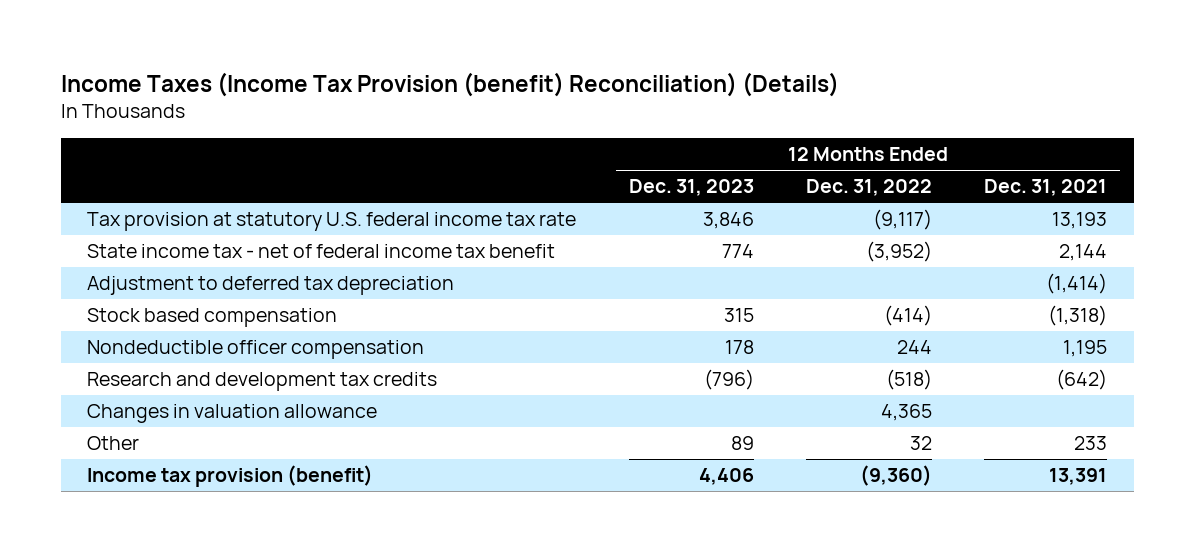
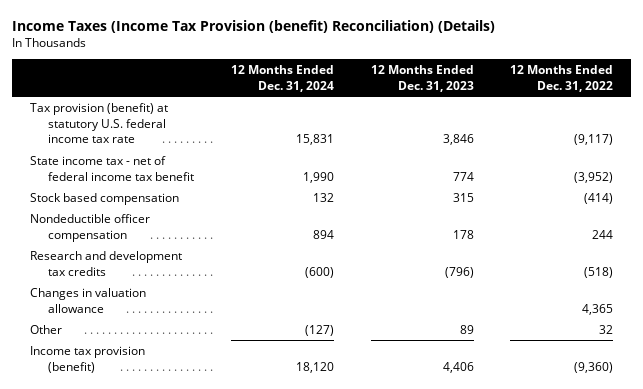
[984,179,1108,197] Dec. 31, 2021 -> none
none -> [230,65,334,93] 12 Months Ended Dec. 31, 2024
[87,212,577,232] Tax provision at statutory U.S. federal income tax rate -> [30,102,169,144] Tax provision (benefit) at statutory U.S. federal income tax rate
[87,276,455,296] Adjustment to deferred tax depreciation -> none

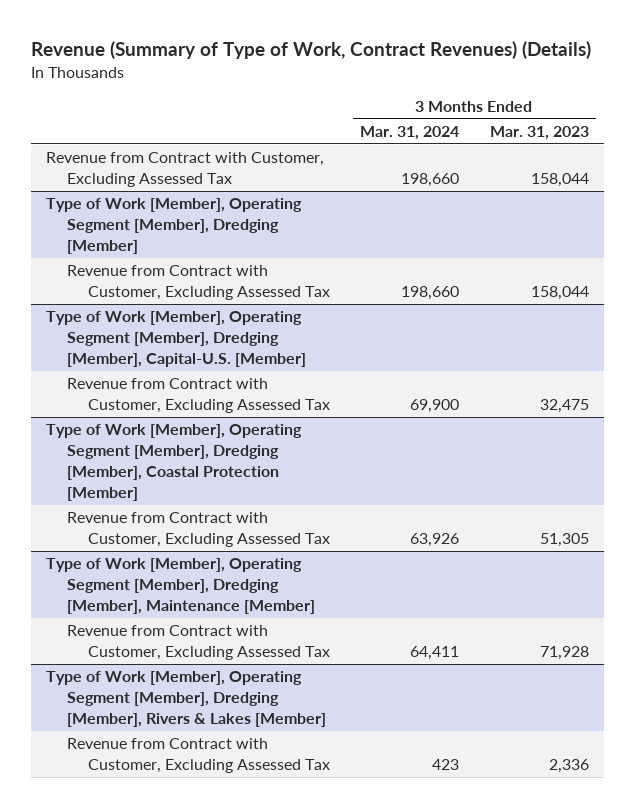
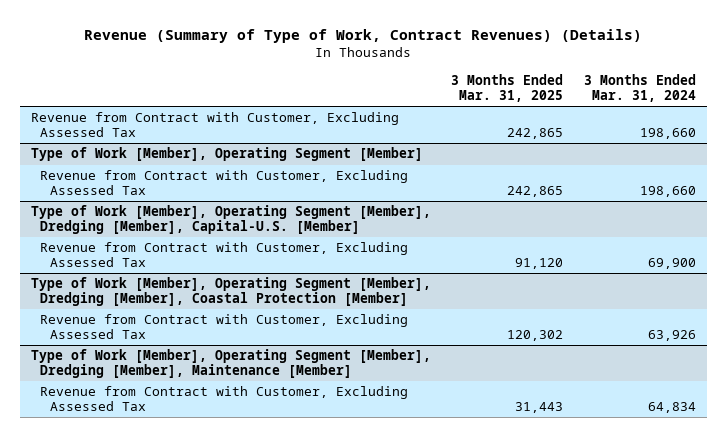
[489,126,589,141] Mar. 31, 2023 -> none
none -> [451,74,564,103] 3 Months Ended Mar. 31, 2025
[45,198,302,254] Type of Work [Member], Operating Segment [Member], Dredging [Member] -> [30,147,423,162] Type of Work [Member], Operating Segment [Member]
[45,671,326,727] Type of Work [Member], Operating Segment [Member], Dredging [Member], Rivers & Lakes [Member] -> none
[66,738,330,774] Revenue from Contract with Customer, Excluding Assessed Tax -> none
[410,646,460,661] 64,411 -> [648,402,697,414] 64,834

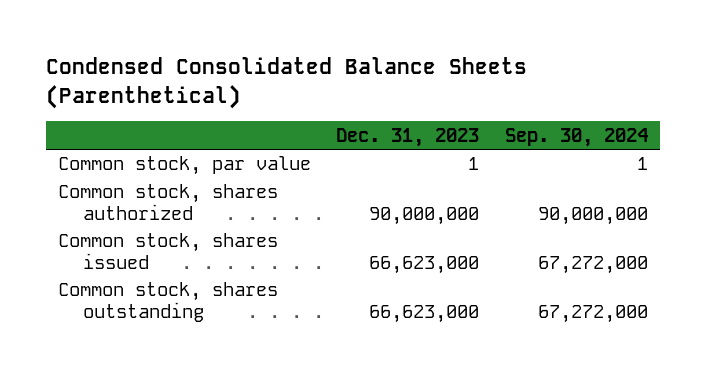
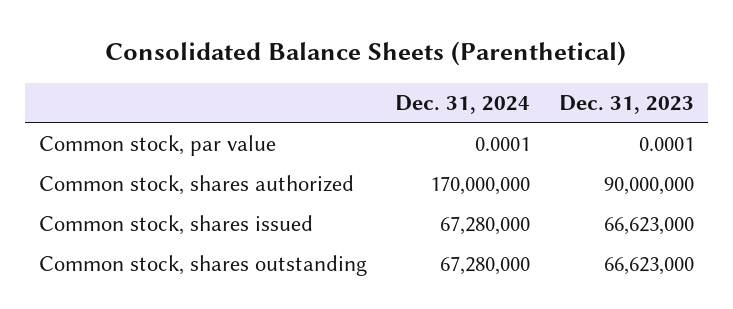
[45,57,527,109] Condensed Consolidated Balance Sheets (Parenthetical) -> [105,41,627,67] Consolidated Balance Sheets (Parenthetical)
[504,127,648,147] Sep. 30, 2024 -> none
none -> [395,95,531,115] Dec. 31, 2024
[468,157,480,171] 1 -> [638,137,694,152] 0.0001

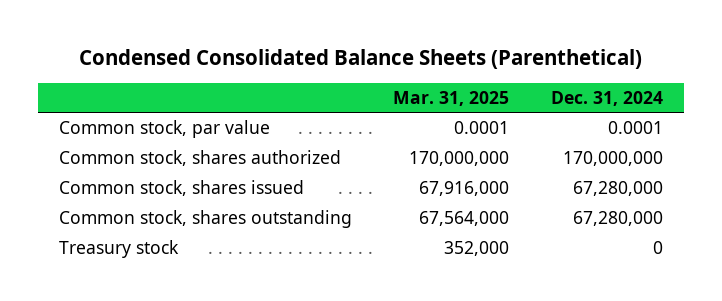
[105,41,627,67] Consolidated Balance Sheets (Parenthetical) -> [78,49,642,70] Condensed Consolidated Balance Sheets (Parenthetical)
[558,95,694,115] Dec. 31, 2023 -> none
none -> [393,90,510,106] Mar. 31, 2025
none -> [58,240,179,259] Treasury stock

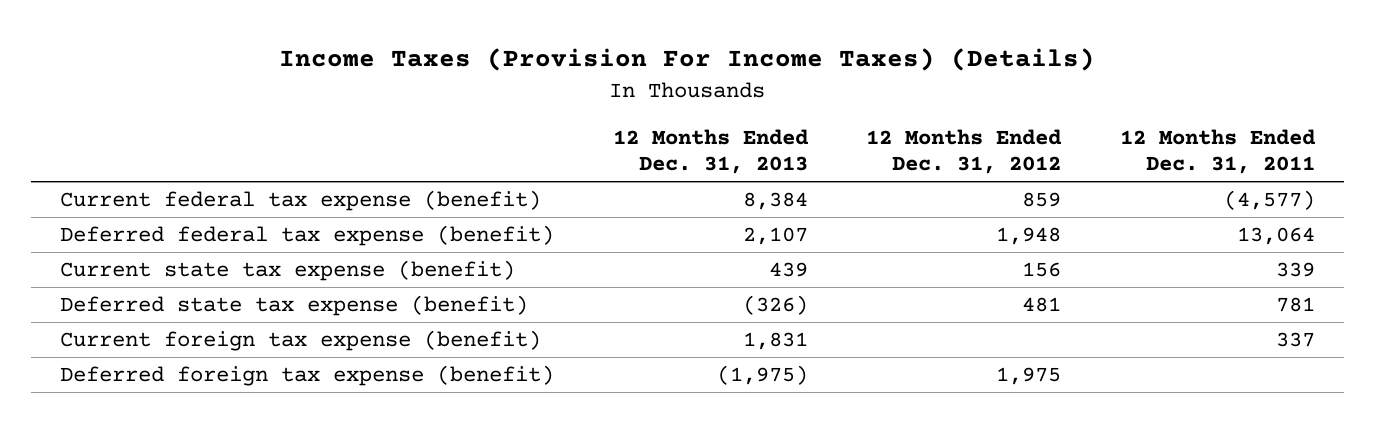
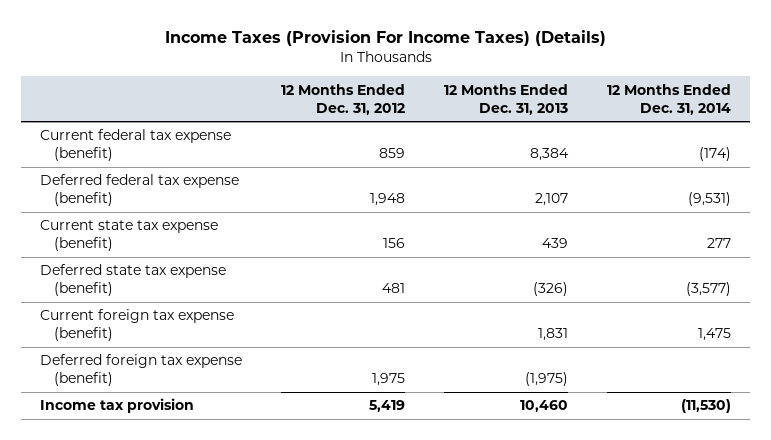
[1119,128,1316,175] 12 Months Ended Dec. 31, 2011 -> none
none -> [606,83,731,115] 12 Months Ended Dec. 31, 2014
none -> [40,398,195,414] Income tax provision

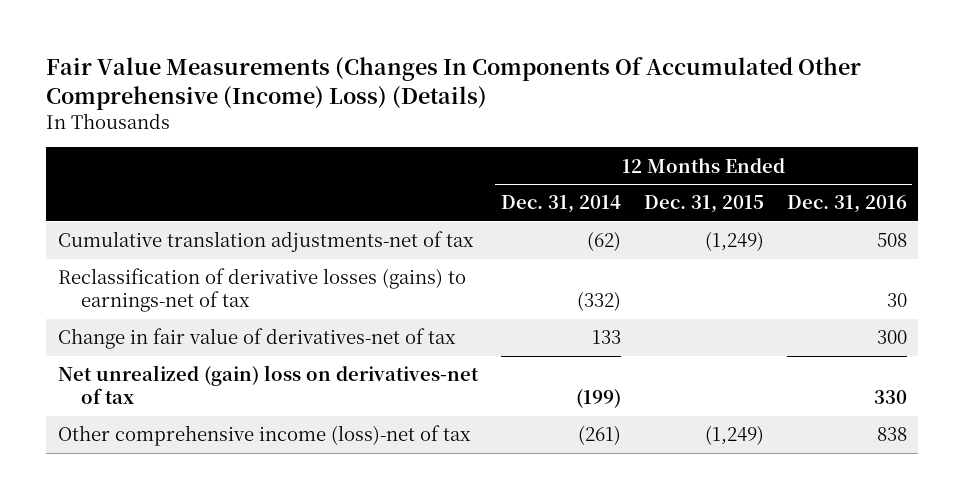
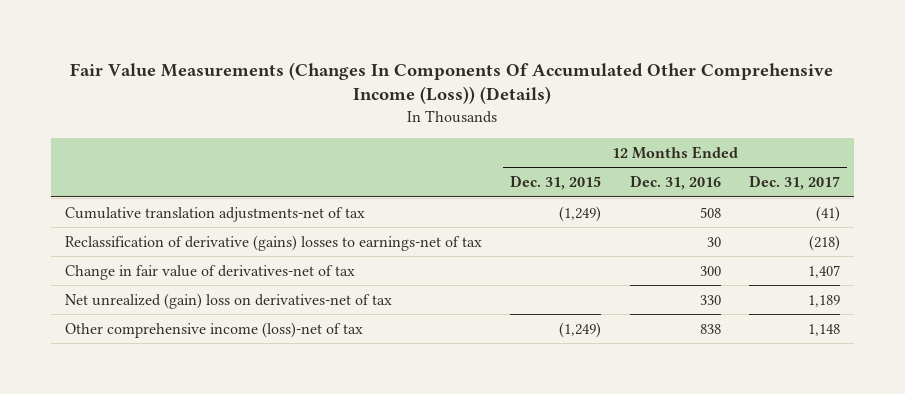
[46,56,862,110] Fair Value Measurements (Changes In Components Of Accumulated Other Comprehensive (Income) Loss) (Details) -> [70,61,834,105] Fair Value Measurements (Changes In Components Of Accumulated Other Comprehensive Income (Loss)) (Details)
[500,195,621,214] Dec. 31, 2014 -> none
none -> [749,175,841,191] Dec. 31, 2017
[57,268,466,313] Reclassification of derivative losses (gains) to earnings-net of tax -> [64,234,482,251] Reclassification of derivative (gains) losses to earnings-net of tax

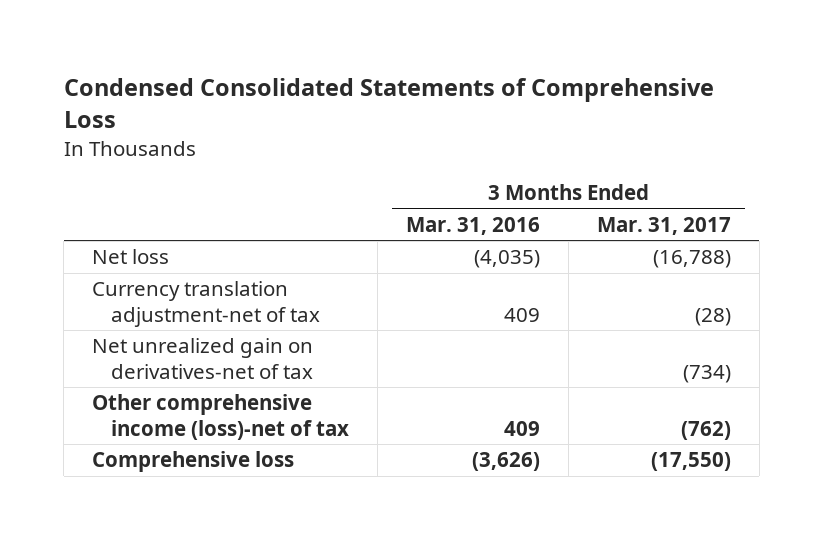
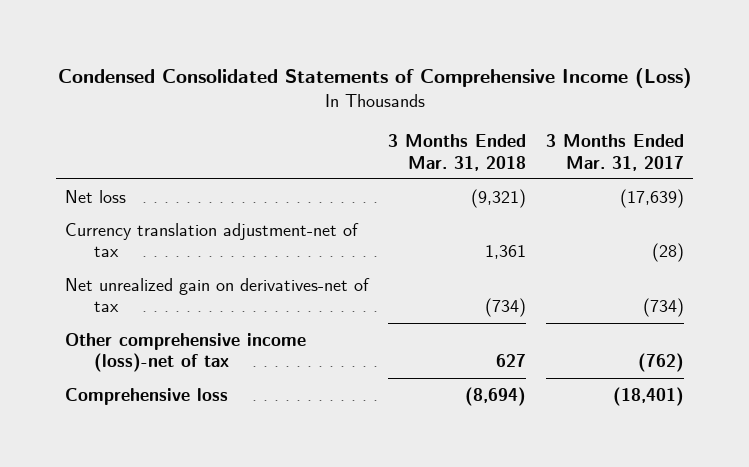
[63,77,714,128] Condensed Consolidated Statements of Comprehensive Loss -> [57,67,692,88] Condensed Consolidated Statements of Comprehensive Income (Loss)
[406,216,541,235] Mar. 31, 2016 -> none
none -> [388,133,527,171] 3 Months Ended Mar. 31, 2018
[653,250,732,269] (16,788) -> [619,188,684,208] (17,639)
[651,452,732,472] (17,550) -> [612,386,684,406] (18,401)

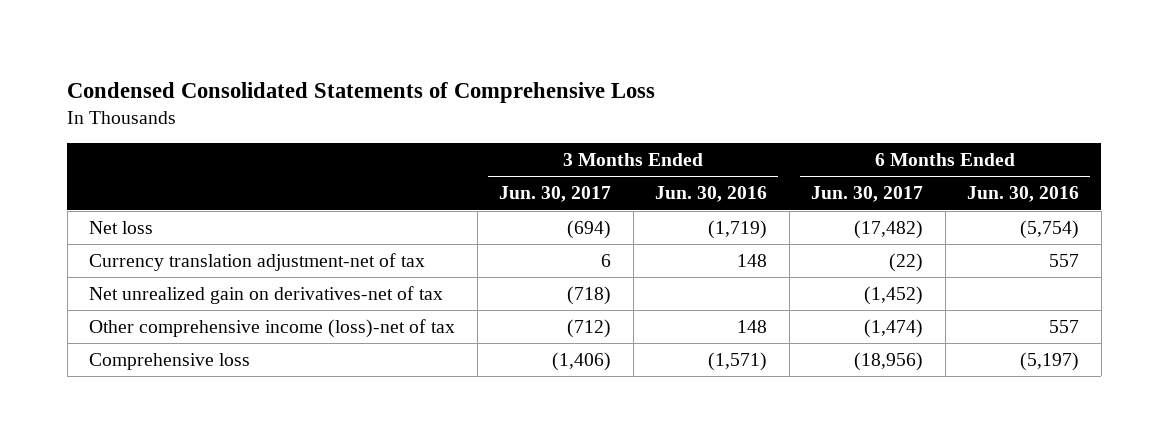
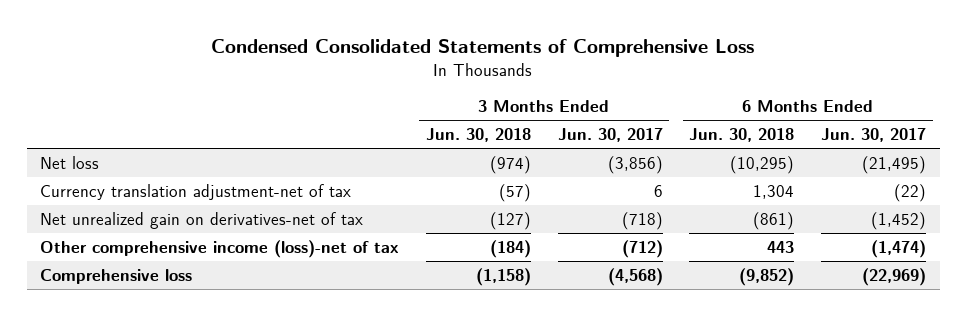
[655,186,768,203] Jun. 30, 2016 -> none
[967,186,1080,203] Jun. 30, 2016 -> none
none -> [425,128,531,143] Jun. 30, 2018
none -> [689,128,795,143] Jun. 30, 2018
[567,219,612,239] (694) -> [607,155,663,174] (3,856)
[854,219,924,239] (17,482) -> [862,155,927,174] (21,495)
[552,351,612,371] (1,406) -> [607,267,663,286] (4,568)
[854,351,924,371] (18,956) -> [862,267,927,286] (22,969)

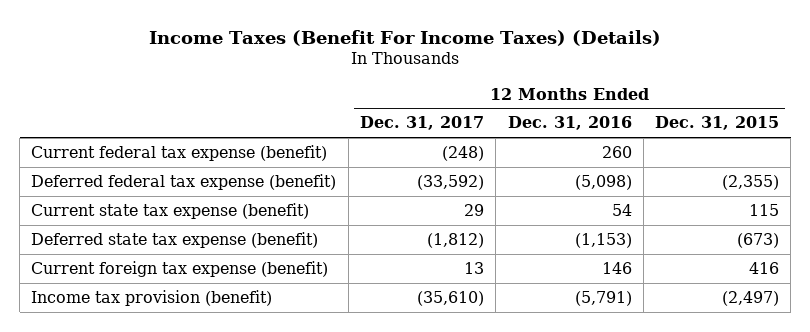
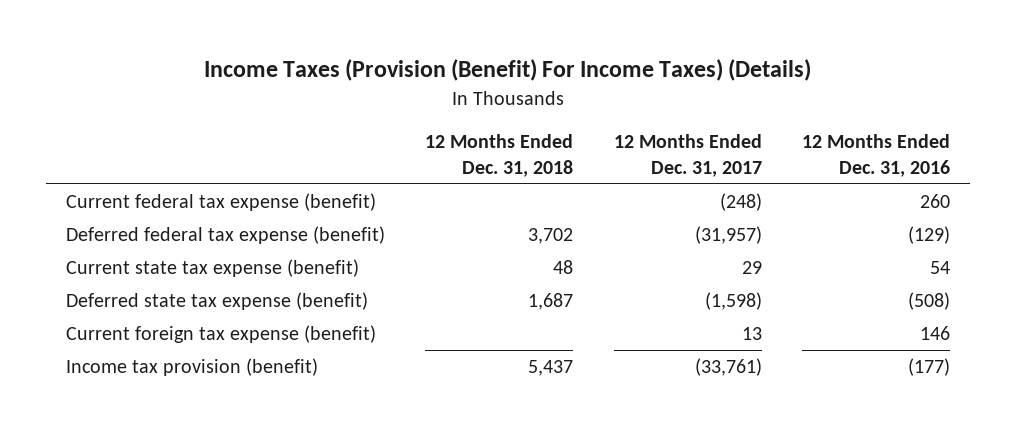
[149,29,662,46] Income Taxes (Benefit For Income Taxes) (Details) -> [204,59,812,82] Income Taxes (Provision (Benefit) For Income Taxes) (Details)
[655,116,780,131] Dec. 31, 2015 -> none
none -> [425,133,574,177] 12 Months Ended Dec. 31, 2018
[416,174,484,190] (33,592) -> [694,226,762,245] (31,957)
[574,174,632,190] (5,098) -> [908,226,951,245] (129)
[426,232,484,248] (1,812) -> [704,292,762,311] (1,598)
[574,232,632,248] (1,153) -> [908,292,951,311] (508)
[416,290,484,306] (35,610) -> [694,358,762,377] (33,761)
[574,290,632,306] (5,791) -> [908,358,951,377] (177)

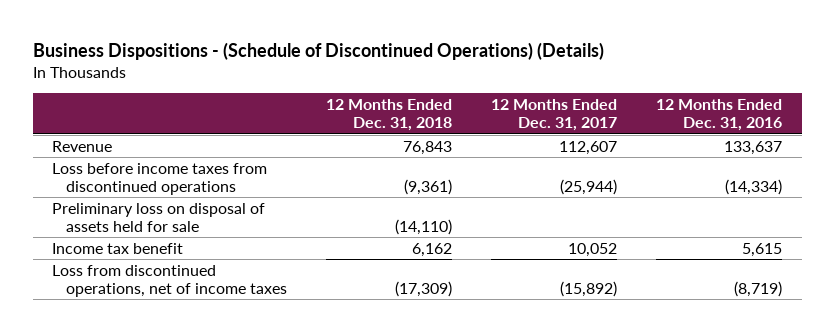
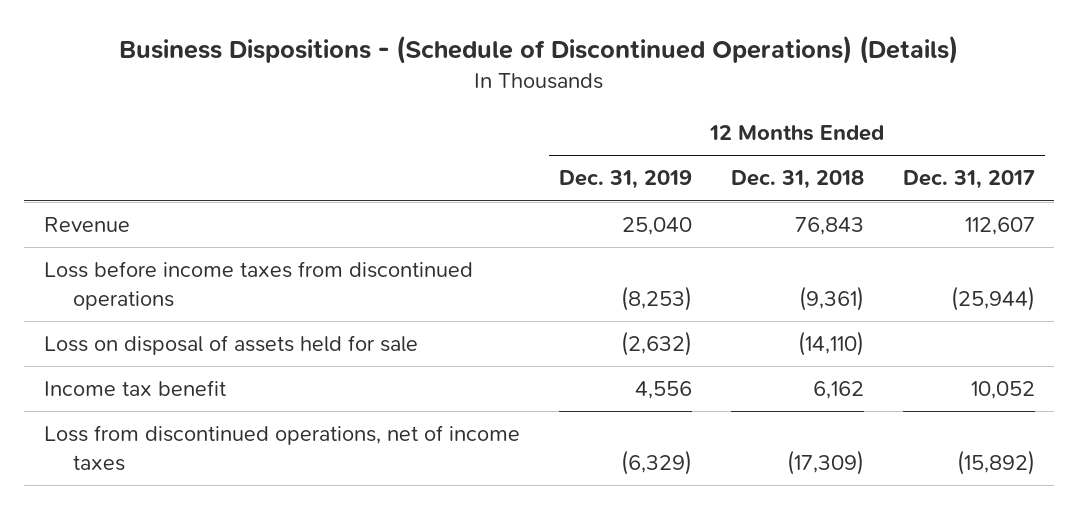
[656,99,783,132] 12 Months Ended Dec. 31, 2016 -> none
none -> [558,170,692,190] Dec. 31, 2019
[52,202,266,232] Preliminary loss on disposal of assets held for sale -> [43,335,418,356] Loss on disposal of assets held for sale

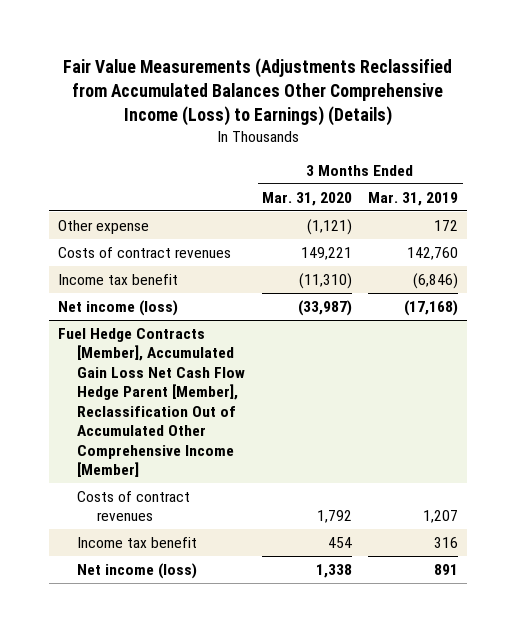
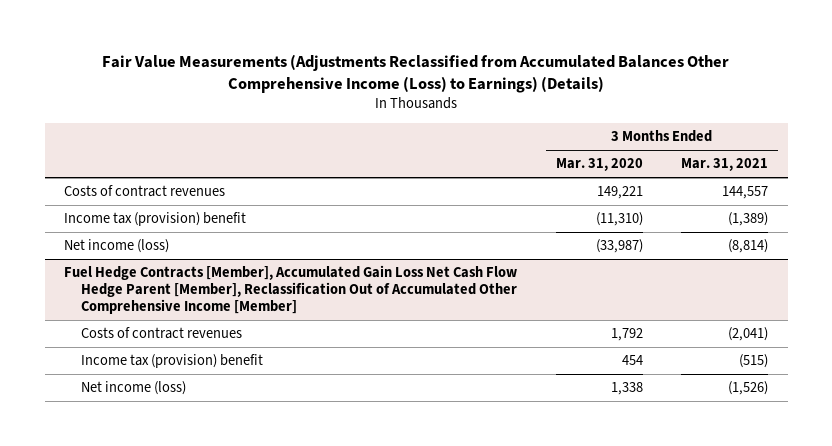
[368,191,459,206] Mar. 31, 2019 -> none
none -> [681,158,769,172] Mar. 31, 2021
[57,219,149,234] Other expense -> none
[57,273,178,285] Income tax benefit -> [64,212,247,227] Income tax (provision) benefit
[77,536,198,548] Income tax benefit -> [81,354,264,369] Income tax (provision) benefit

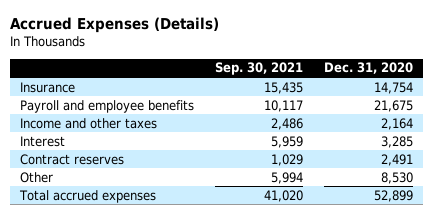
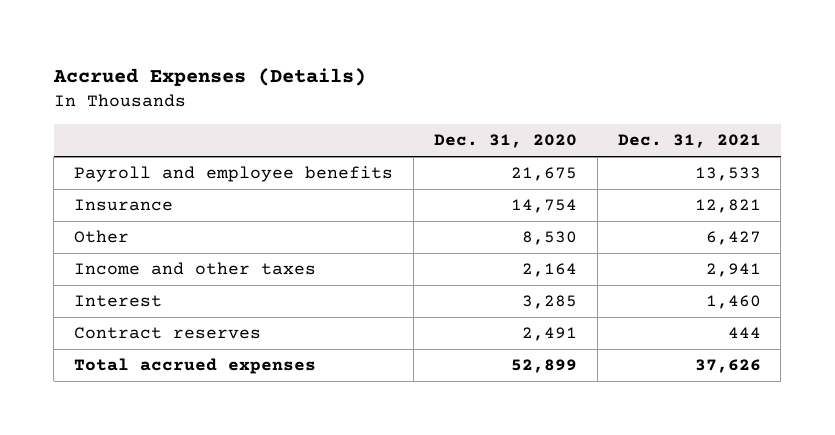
[214,62,303,76] Sep. 30, 2021 -> none
none -> [617,134,761,149] Dec. 31, 2021
[20,81,76,93] Insurance -> [74,199,174,212] Insurance
[20,171,54,183] Other -> [74,230,130,244] Other

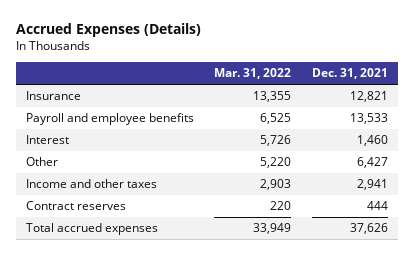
[433,134,577,149] Dec. 31, 2020 -> none
none -> [214,68,292,80] Mar. 31, 2022
[74,166,394,183] Payroll and employee benefits -> [25,113,194,126] Payroll and employee benefits
[74,295,163,308] Interest -> [25,135,69,145] Interest

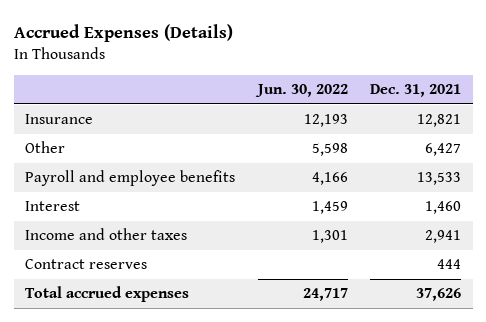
[214,68,292,80] Mar. 31, 2022 -> none
none -> [254,83,348,97] Jun. 30, 2022
[25,157,58,167] Other -> [24,141,65,154] Other

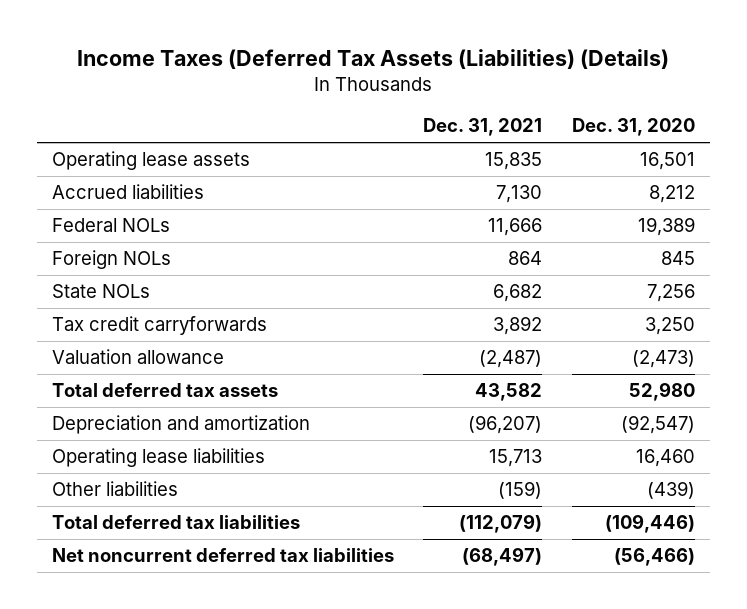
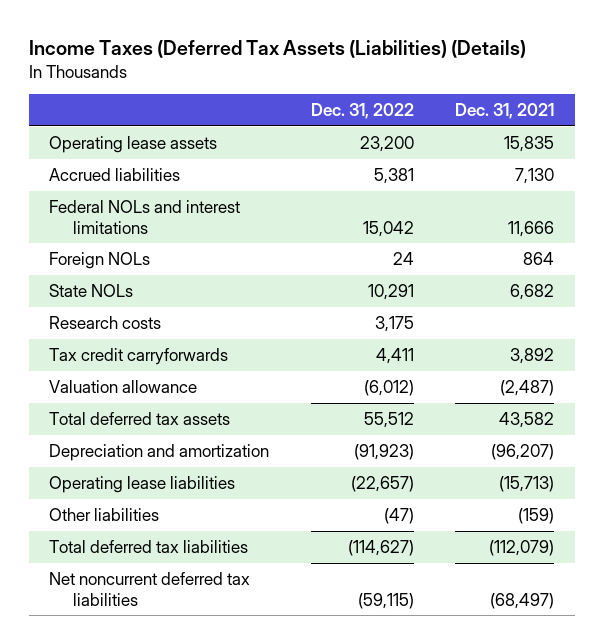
[571,118,695,137] Dec. 31, 2020 -> none
none -> [310,103,414,120] Dec. 31, 2022
[51,218,170,233] Federal NOLs -> [49,199,241,234] Federal NOLs and interest limitations
none -> [49,315,162,329] Research costs
[489,449,543,468] 15,713 -> [499,475,555,492] (15,713)

